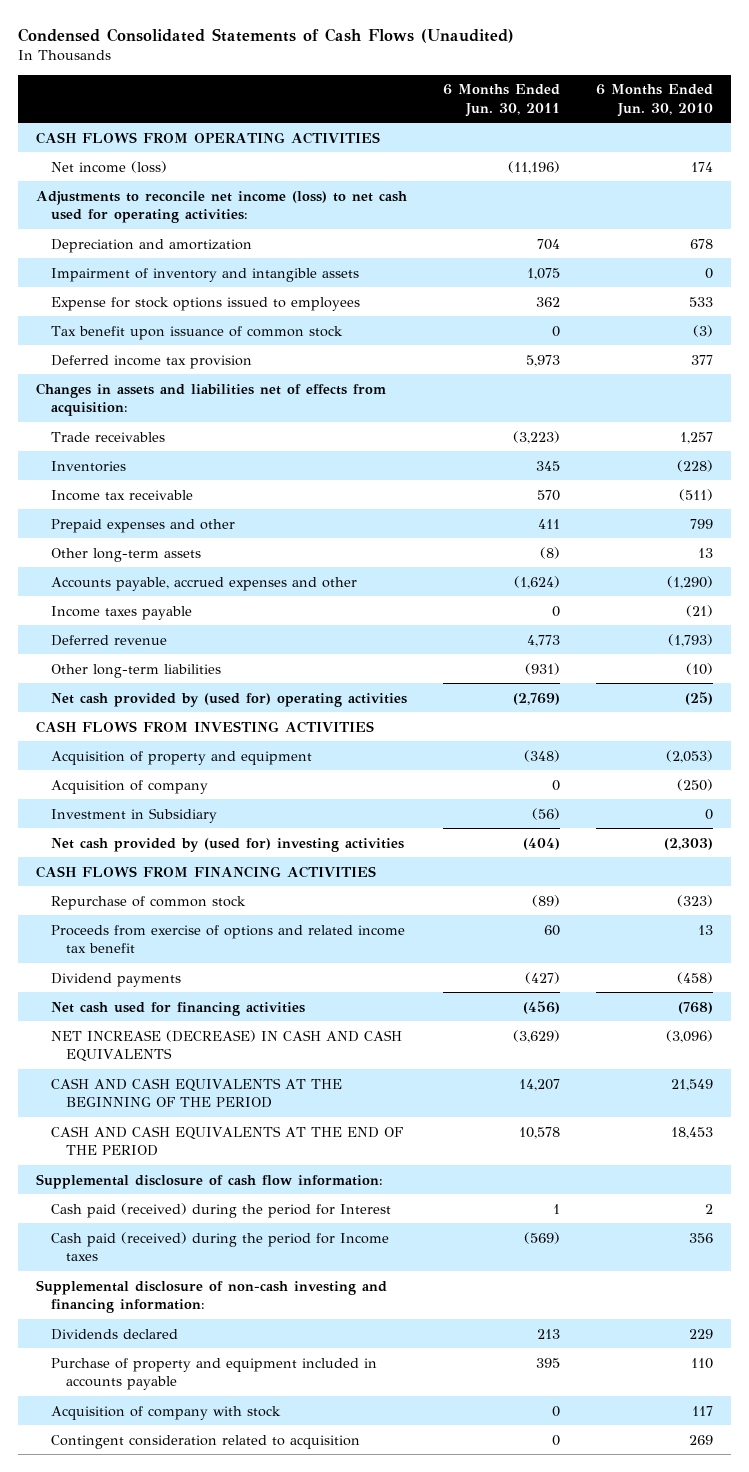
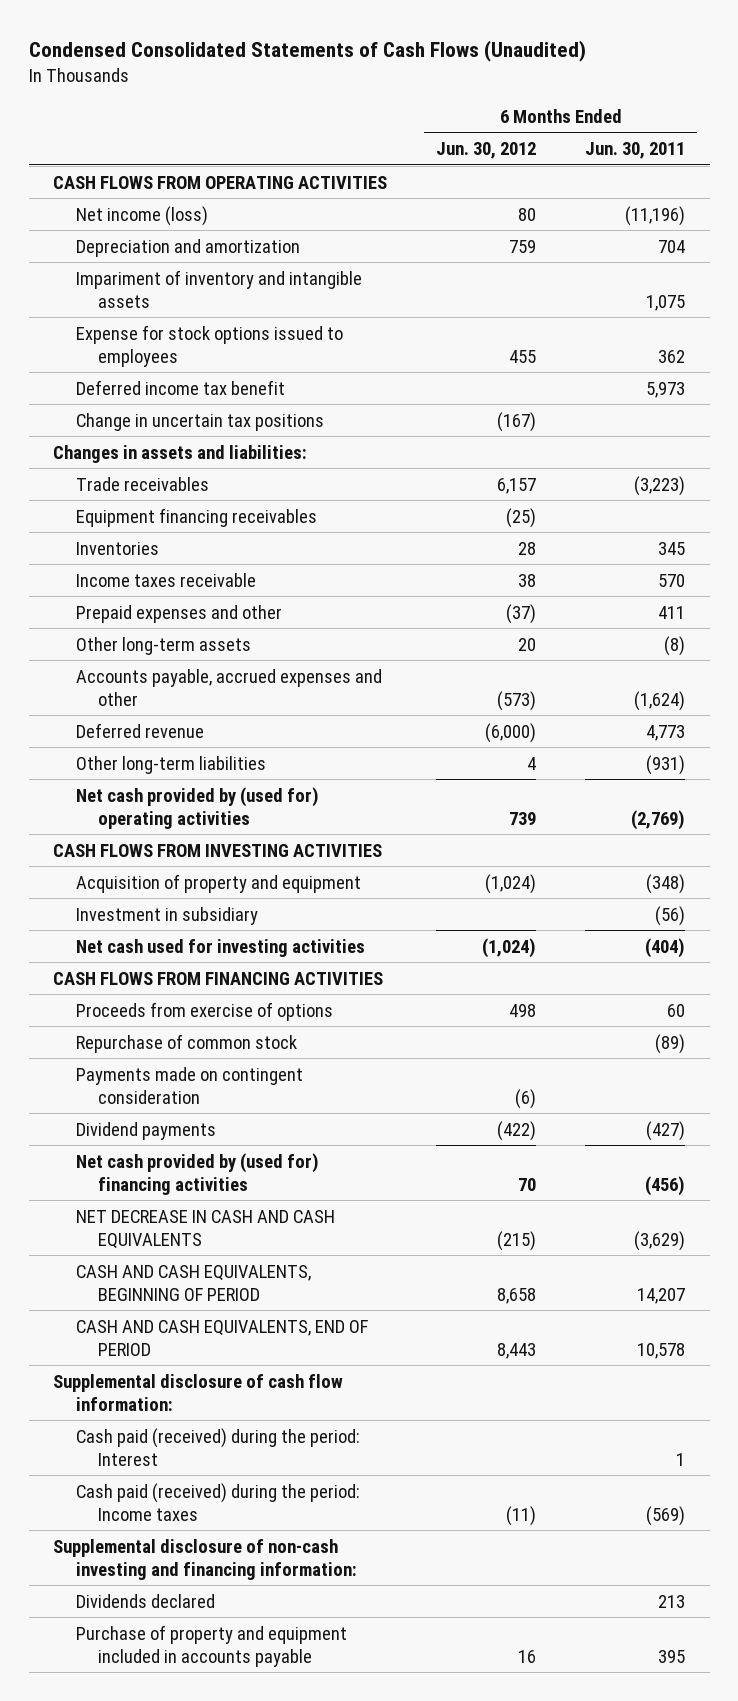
[595,84,713,117] 6 Months Ended Jun. 30, 2010 -> none
none -> [436,141,537,159] Jun. 30, 2012
[36,190,408,223] Adjustments to reconcile net income (loss) to net cash used for operating activities: -> none
[51,267,360,282] Impairment of inventory and intangible assets -> [75,269,362,308] Impariment of inventory and intangible assets
[51,325,344,340] Tax benefit upon issuance of common stock -> none
[51,354,253,369] Deferred income tax provision -> [75,379,285,395] Deferred income tax benefit
none -> [75,412,324,431] Change in uncertain tax positions
[36,382,387,416] Changes in assets and liabilities net of effects from acquisition: -> [53,444,308,463] Changes in assets and liabilities:
none -> [75,507,317,527] Equipment financing receivables
[51,489,194,501] Income tax receivable -> [75,572,256,587] Income taxes receivable
[51,605,193,620] Income taxes payable -> none
[51,779,209,794] Acquisition of company -> none
[51,807,218,823] Investment in Subsidiary -> [75,906,258,925] Investment in subsidiary
[51,837,405,852] Net cash provided by (used for) investing activities -> [75,938,365,957] Net cash used for investing activities
none -> [75,1001,333,1021] Proceeds from exercise of options
[51,924,406,953] Proceeds from exercise of options and related income tax benefit -> none
none -> [75,1066,303,1104] Payments made on contingent consideration
[51,1001,306,1016] Net cash used for financing activities -> [75,1152,319,1195] Net cash provided by (used for) financing activities
[51,1029,403,1062] NET INCREASE (DECREASE) IN CASH AND CASH EQUIVALENTS -> [75,1209,335,1249] NET DECREASE IN CASH AND CASH EQUIVALENTS
[51,1077,343,1108] CASH AND CASH EQUIVALENTS AT THE BEGINNING OF THE PERIOD -> [75,1264,311,1301] CASH AND CASH EQUIVALENTS, BEGINNING OF PERIOD
[51,1125,404,1156] CASH AND CASH EQUIVALENTS AT THE END OF THE PERIOD -> [75,1319,368,1356] CASH AND CASH EQUIVALENTS, END OF PERIOD
[51,1202,392,1218] Cash paid (received) during the period for Interest -> [75,1427,360,1466] Cash paid (received) during the period: Interest
[51,1231,390,1261] Cash paid (received) during the period for Income taxes -> [75,1482,360,1521] Cash paid (received) during the period: Income taxes
[51,1405,282,1420] Acquisition of company with stock -> none
[51,1434,361,1449] Contingent consideration related to acquisition -> none

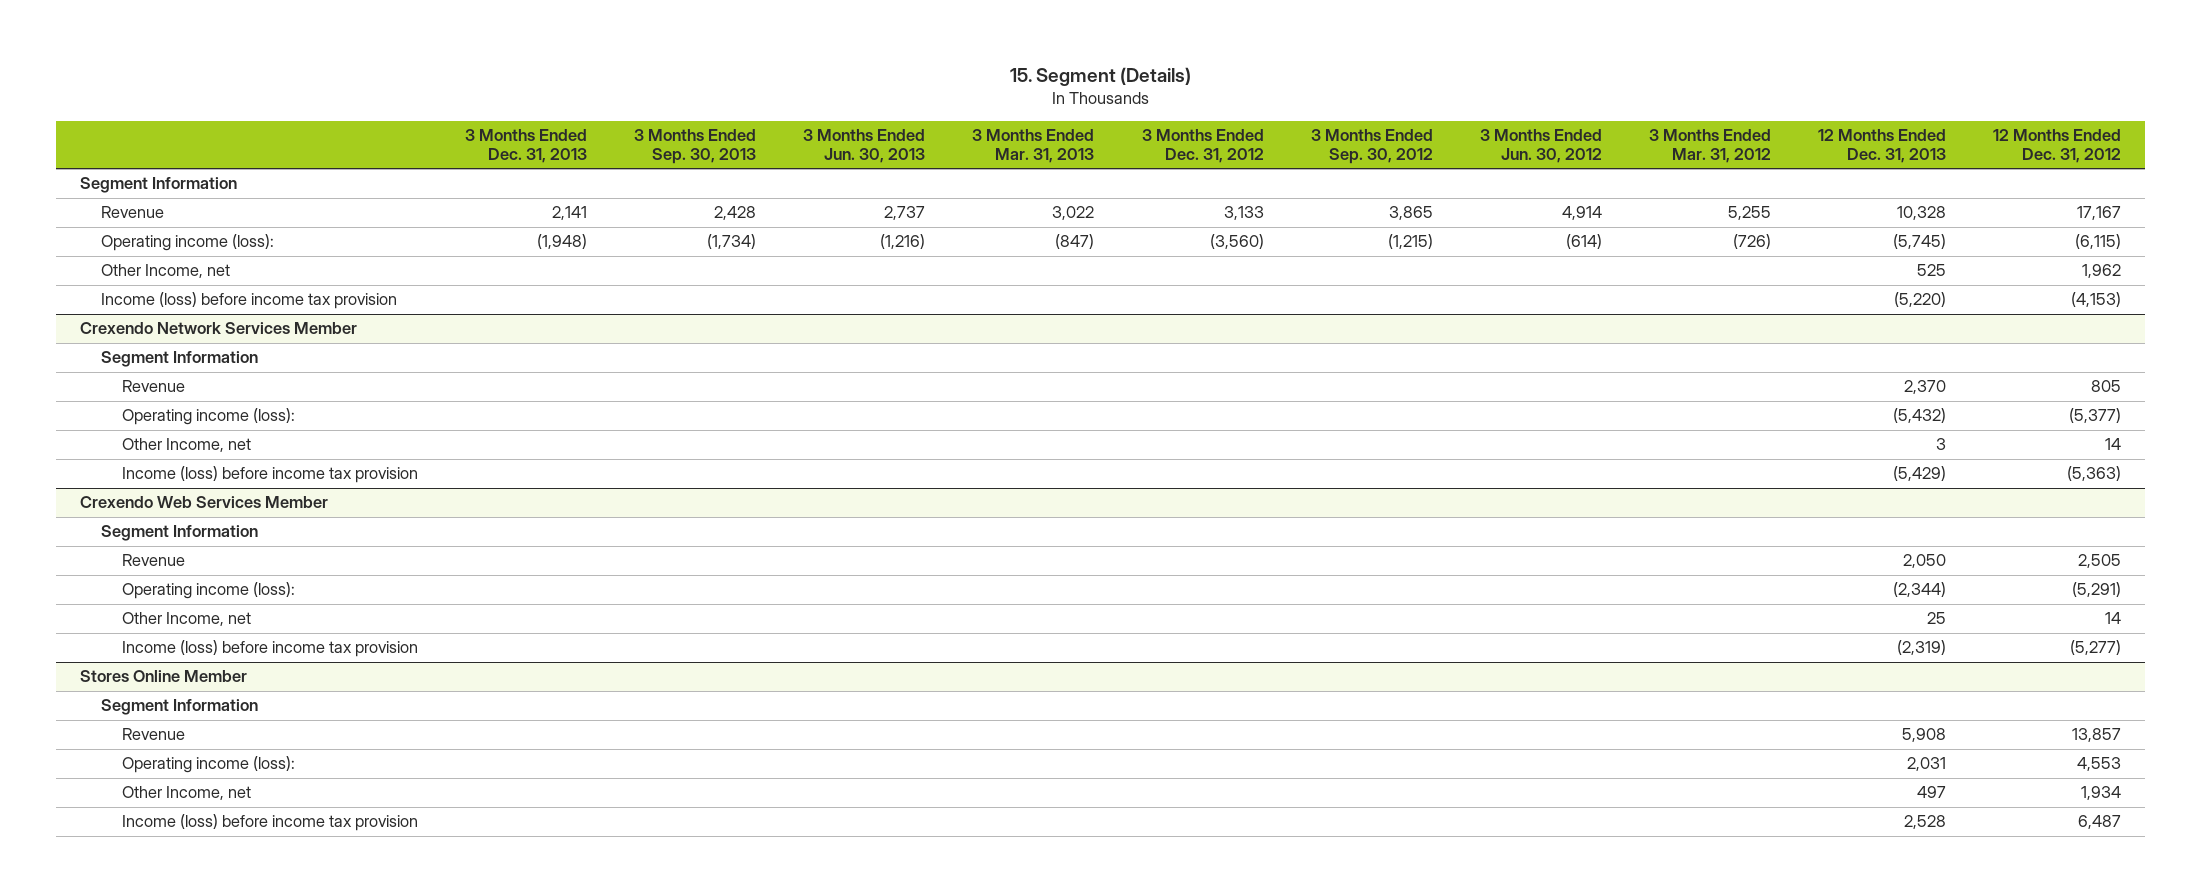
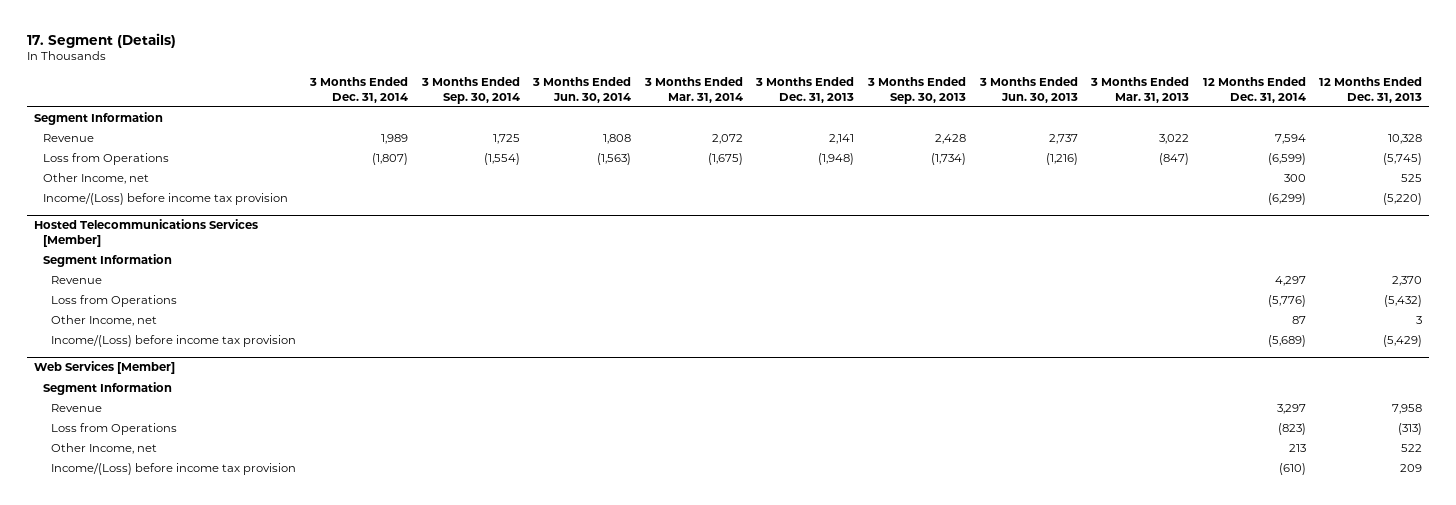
[1009,66,1191,86] 15. Segment (Details) -> [26,32,176,48] 17. Segment (Details)
[1141,128,1264,163] 3 Months Ended Dec. 31, 2012 -> none
[1310,128,1433,164] 3 Months Ended Sep. 30, 2012 -> none
[1479,128,1602,163] 3 Months Ended Jun. 30, 2012 -> none
[1649,128,1772,163] 3 Months Ended Mar. 31, 2012 -> none
[1993,128,2122,163] 12 Months Ended Dec. 31, 2012 -> none
none -> [309,77,409,103] 3 Months Ended Dec. 31, 2014
none -> [420,77,520,104] 3 Months Ended Sep. 30, 2014
none -> [532,77,632,103] 3 Months Ended Jun. 30, 2014
none -> [643,77,743,103] 3 Months Ended Mar. 31, 2014
none -> [1202,77,1306,103] 12 Months Ended Dec. 31, 2014
[100,234,274,252] Operating income (loss): -> [42,153,169,166] Loss from Operations
[79,322,357,335] Crexendo Network Services Member -> none
[100,292,397,310] Income (loss) before income tax provision -> [42,193,288,206] Income/(Loss) before income tax provision
none -> [33,219,258,247] Hosted Telecommunications Services [Member]
[121,408,295,426] Operating income (loss): -> [51,295,178,308] Loss from Operations
[100,525,258,542] Segment Information -> none
[121,554,185,567] Revenue -> none
[121,582,295,600] Operating income (loss): -> none
[121,612,251,627] Other Income, net -> none
[121,640,418,658] Income (loss) before income tax provision -> none
[79,670,247,683] Stores Online Member -> none
[121,466,418,484] Income (loss) before income tax provision -> [51,335,297,348] Income/(Loss) before income tax provision
[79,496,328,509] Crexendo Web Services Member -> [33,361,175,375] Web Services [Member]
[1902,728,1947,743] 5,908 -> [1392,404,1423,415] 7,958
[121,756,295,774] Operating income (loss): -> [51,423,178,436] Loss from Operations
[1907,757,1947,772] 2,031 -> [1398,423,1423,436] (313)
[1917,786,1947,799] 497 -> [1401,444,1423,453] 522
[121,814,418,832] Income (loss) before income tax provision -> [51,463,297,476] Income/(Loss) before income tax provision
[1904,815,1947,830] 2,528 -> [1400,464,1423,473] 209

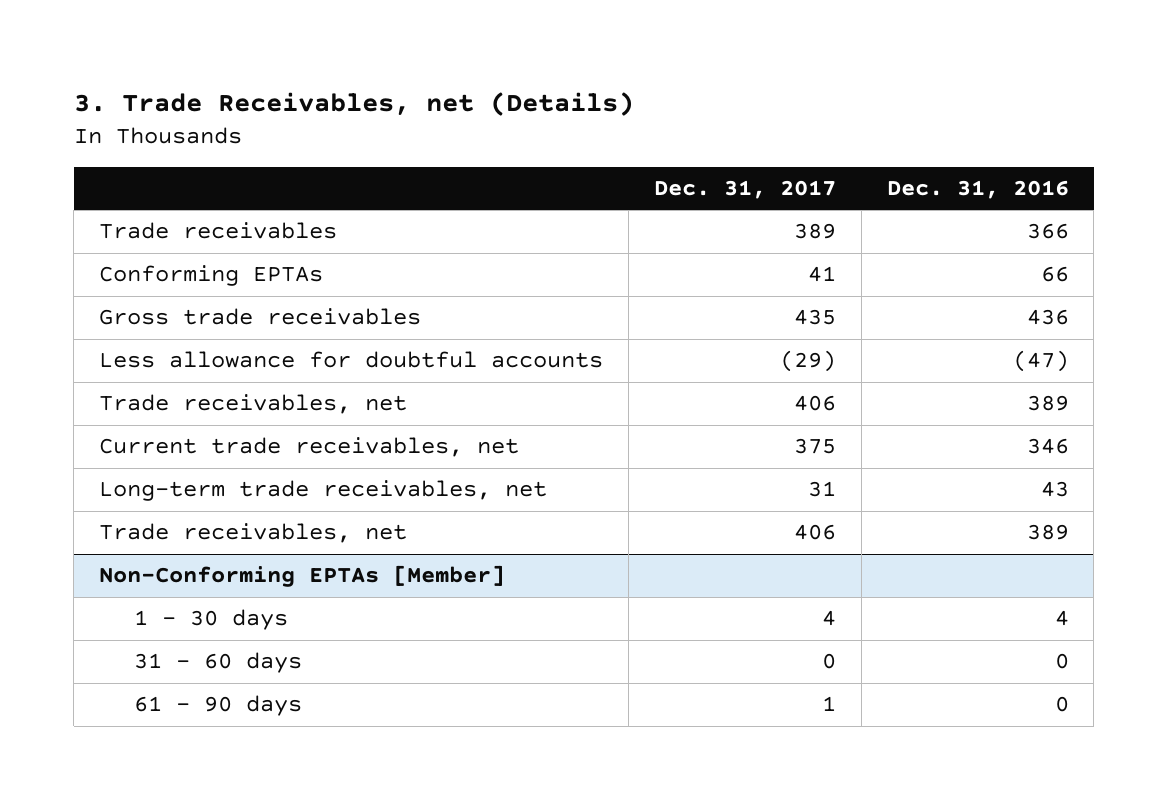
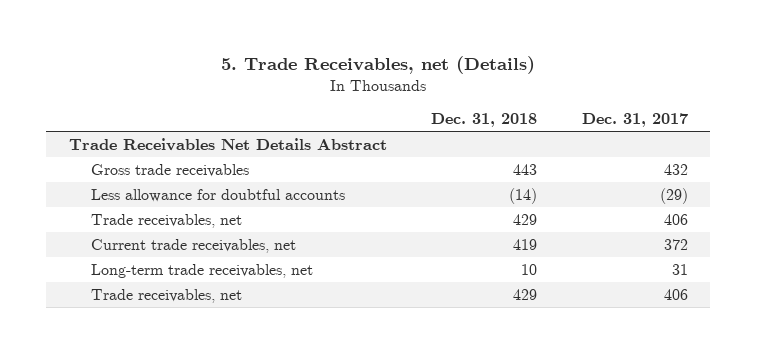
[73,91,634,116] 3. Trade Receivables, net (Details) -> [221,56,536,75] 5. Trade Receivables, net (Details)
[886,179,1069,199] Dec. 31, 2016 -> none
none -> [431,112,538,127] Dec. 31, 2018
[99,222,338,240] Trade receivables -> none
[99,265,324,287] Conforming EPTAs -> none
none -> [68,137,387,151] Trade Receivables Net Details Abstract
[793,309,836,326] 435 -> [664,163,689,175] 432
[793,438,836,455] 375 -> [664,238,689,250] 372
[99,565,506,588] Non-Conforming EPTAs [Member] -> none
[134,609,289,631] 1 - 30 days -> none
[134,652,303,674] 31 - 60 days -> none
[134,695,303,717] 61 - 90 days -> none

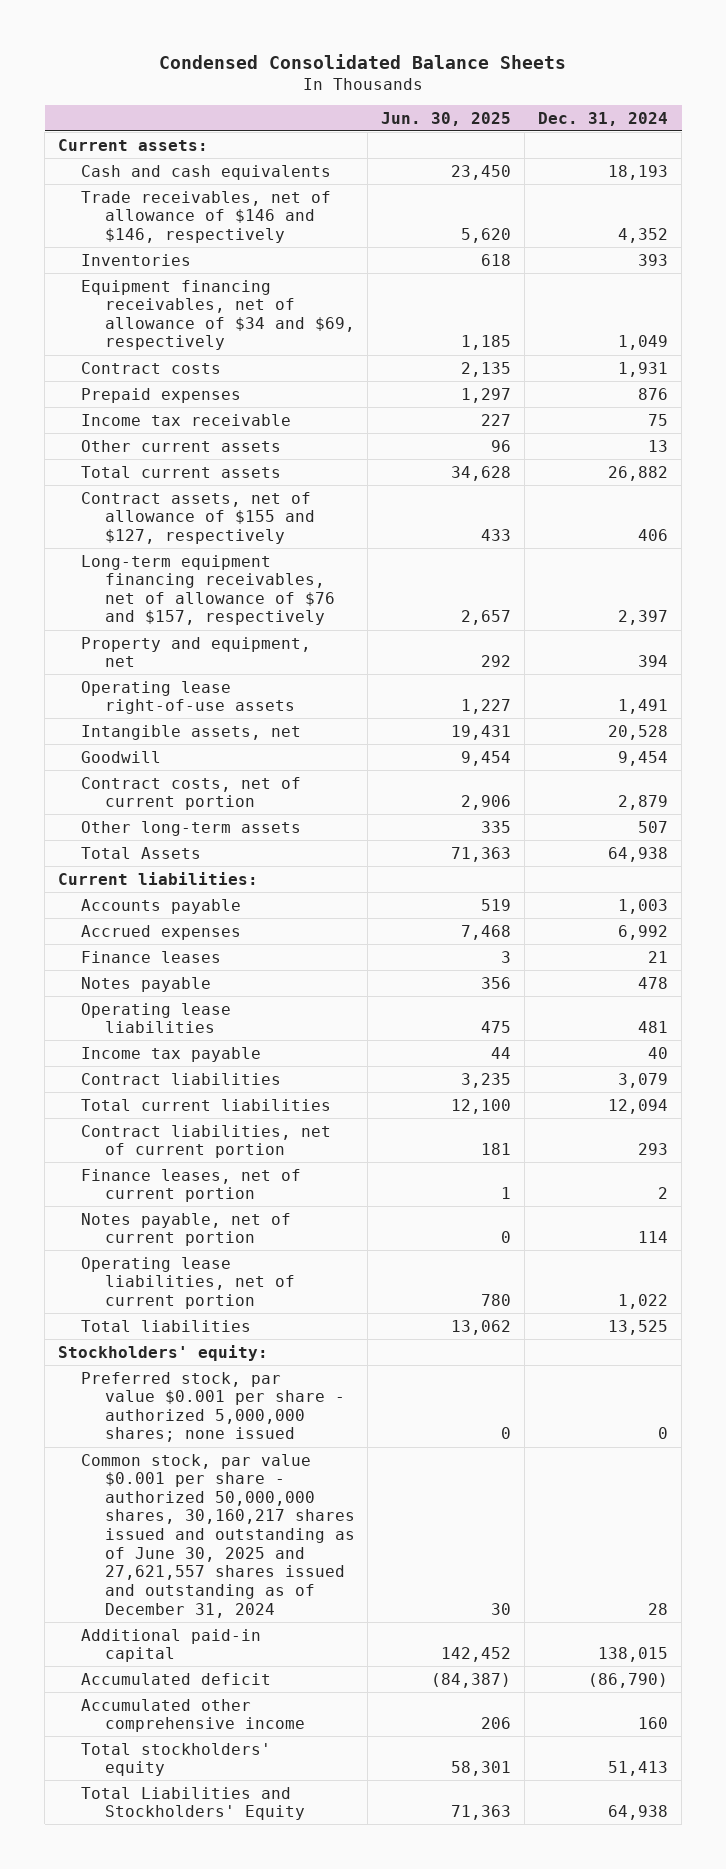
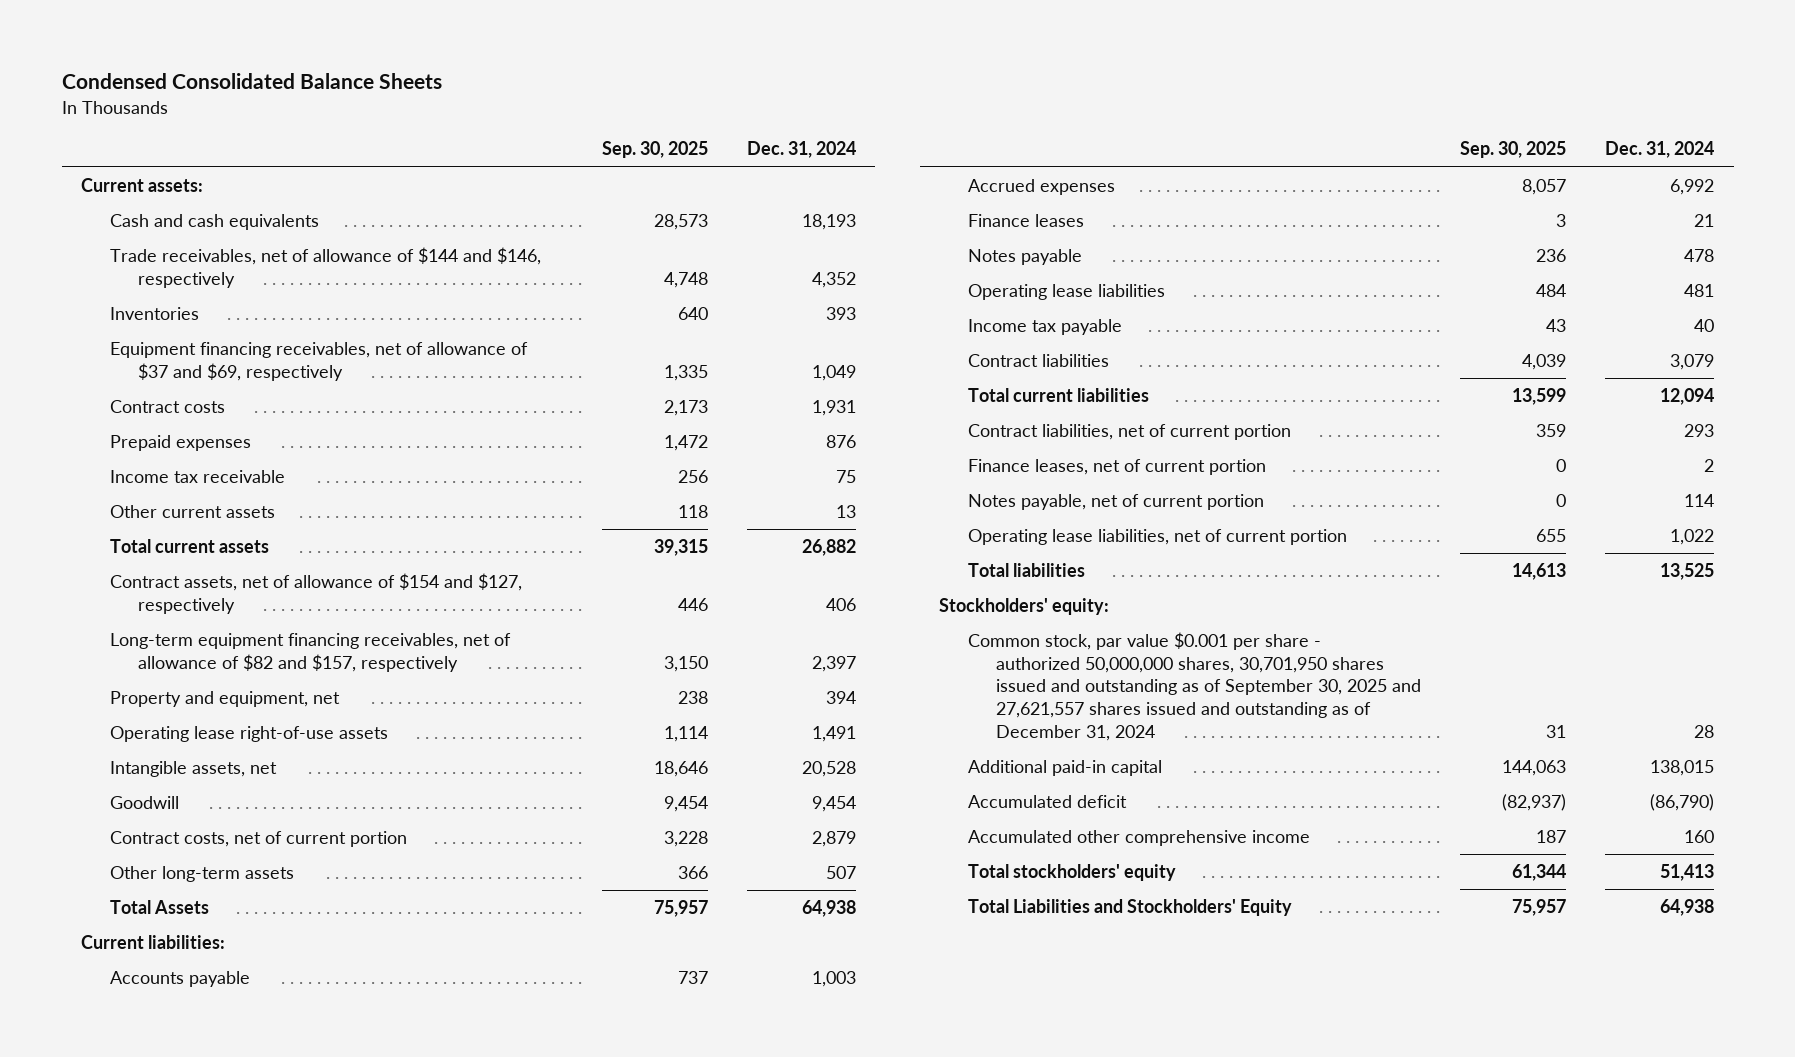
[381,111,512,126] Jun. 30, 2025 -> none
none -> [601,141,708,159] Sep. 30, 2025
[81,190,332,243] Trade receivables, net of allowance of $146 and $146, respectively -> [109,247,541,288] Trade receivables, net of allowance of $144 and $146, respectively
[81,279,355,351] Equipment financing receivables, net of allowance of $34 and $69, respectively -> [109,342,528,381] Equipment financing receivables, net of allowance of $37 and $69, respectively
[81,491,315,544] Contract assets, net of allowance of $155 and $127, respectively -> [109,573,522,614] Contract assets, net of allowance of $154 and $127, respectively
[81,554,335,626] Long-term equipment financing receivables, net of allowance of $76 and $157, respectively -> [109,633,511,672] Long-term equipment financing receivables, net of allowance of $82 and $157, respectively
[81,1371,345,1443] Preferred stock, par value $0.001 per share - authorized 5,000,000 shares; none issued -> none
[81,1453,355,1618] Common stock, par value $0.001 per share - authorized 50,000,000 shares, 30,160,217 shares issued and outstanding as of June 30, 2025 and 27,621,557 shares issued and outstanding as of December 31, 2024 -> [967,632,1421,741] Common stock, par value $0.001 per share - authorized 50,000,000 shares, 30,701,950 shares issued and outstanding as of September 30, 2025 and 27,621,557 shares issued and outstanding as of December 31, 2024

